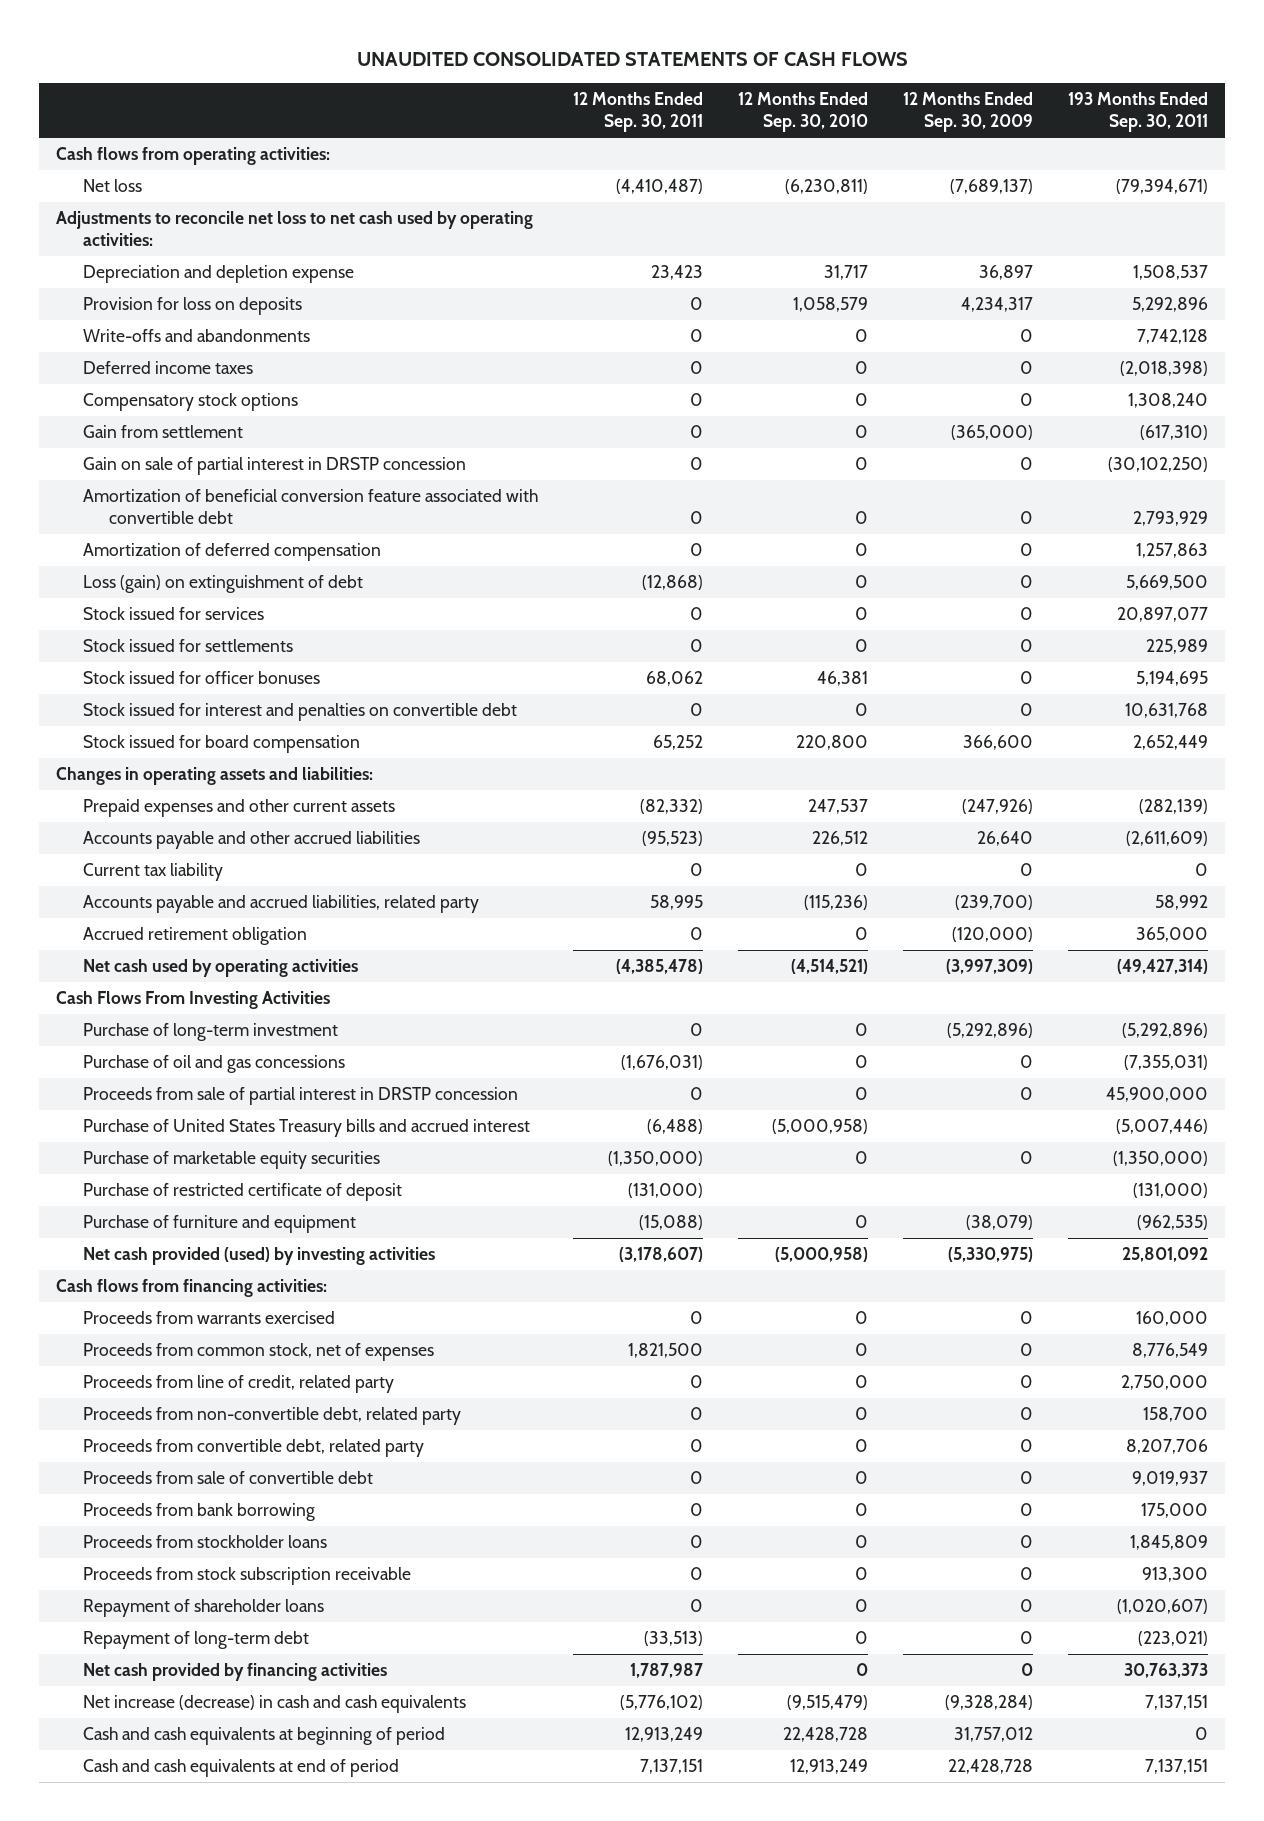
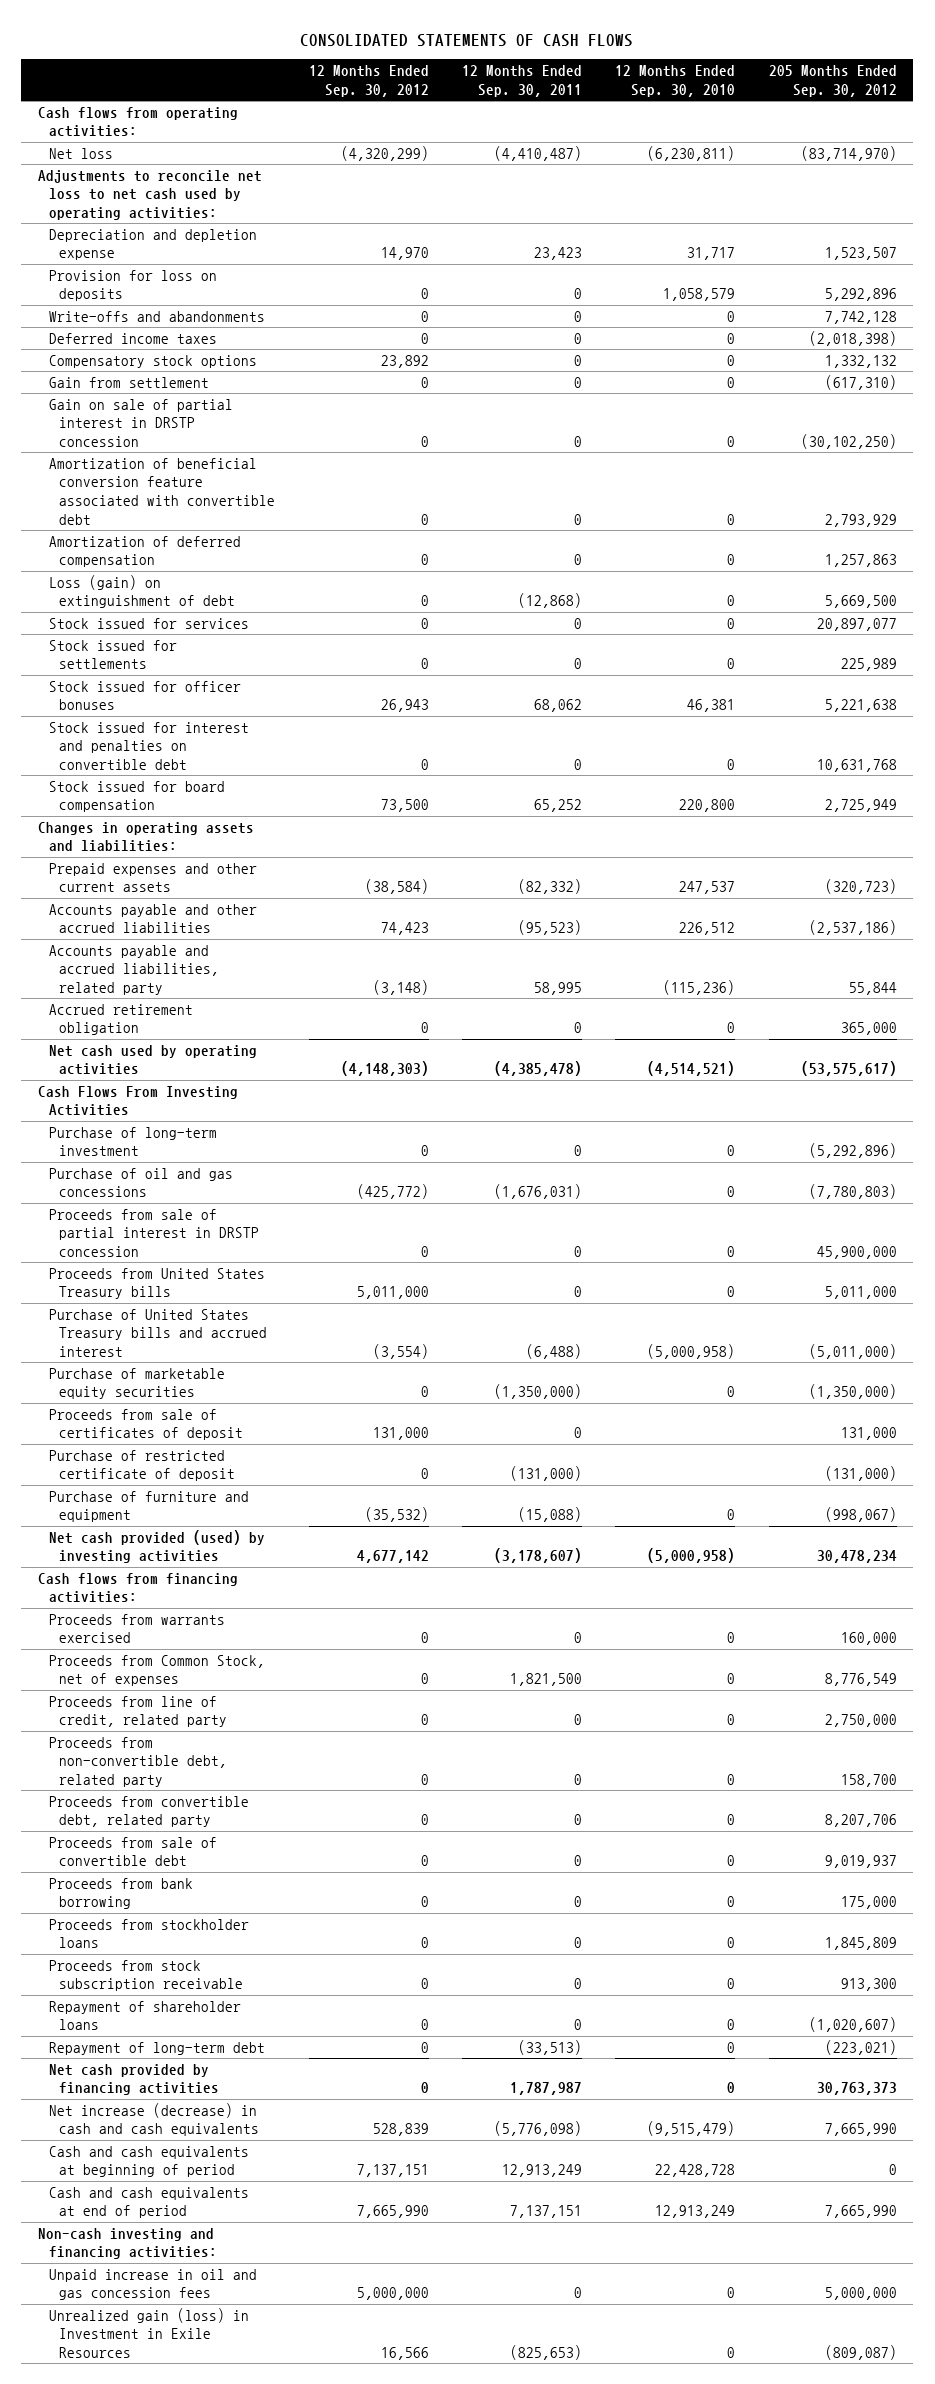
[356,51,908,66] UNAUDITED CONSOLIDATED STATEMENTS OF CASH FLOWS -> [300,33,634,47] CONSOLIDATED STATEMENTS OF CASH FLOWS
[902,92,1033,133] 12 Months Ended Sep. 30, 2009 -> none
[1067,92,1208,133] 193 Months Ended Sep. 30, 2011 -> none
none -> [308,65,429,97] 12 Months Ended Sep. 30, 2012
none -> [768,65,897,97] 205 Months Ended Sep. 30, 2012
[82,863,223,882] Current tax liability -> none
none -> [48,1267,265,1300] Proceeds from United States Treasury bills
none -> [48,1408,244,1441] Proceeds from sale of certificates of deposit
[82,1343,434,1362] Proceeds from common stock, net of expenses -> [48,1654,265,1687] Proceeds from Common Stock, net of expenses
[619,1695,703,1711] (5,776,102) -> [493,2121,582,2137] (5,776,098)
none -> [38,2227,217,2260] Non-cash investing and financing activities:
none -> [48,2268,257,2301] Unpaid increase in oil and gas concession fees
none -> [48,2307,249,2358] Unrealized gain (loss) in Investment in Exile Resources

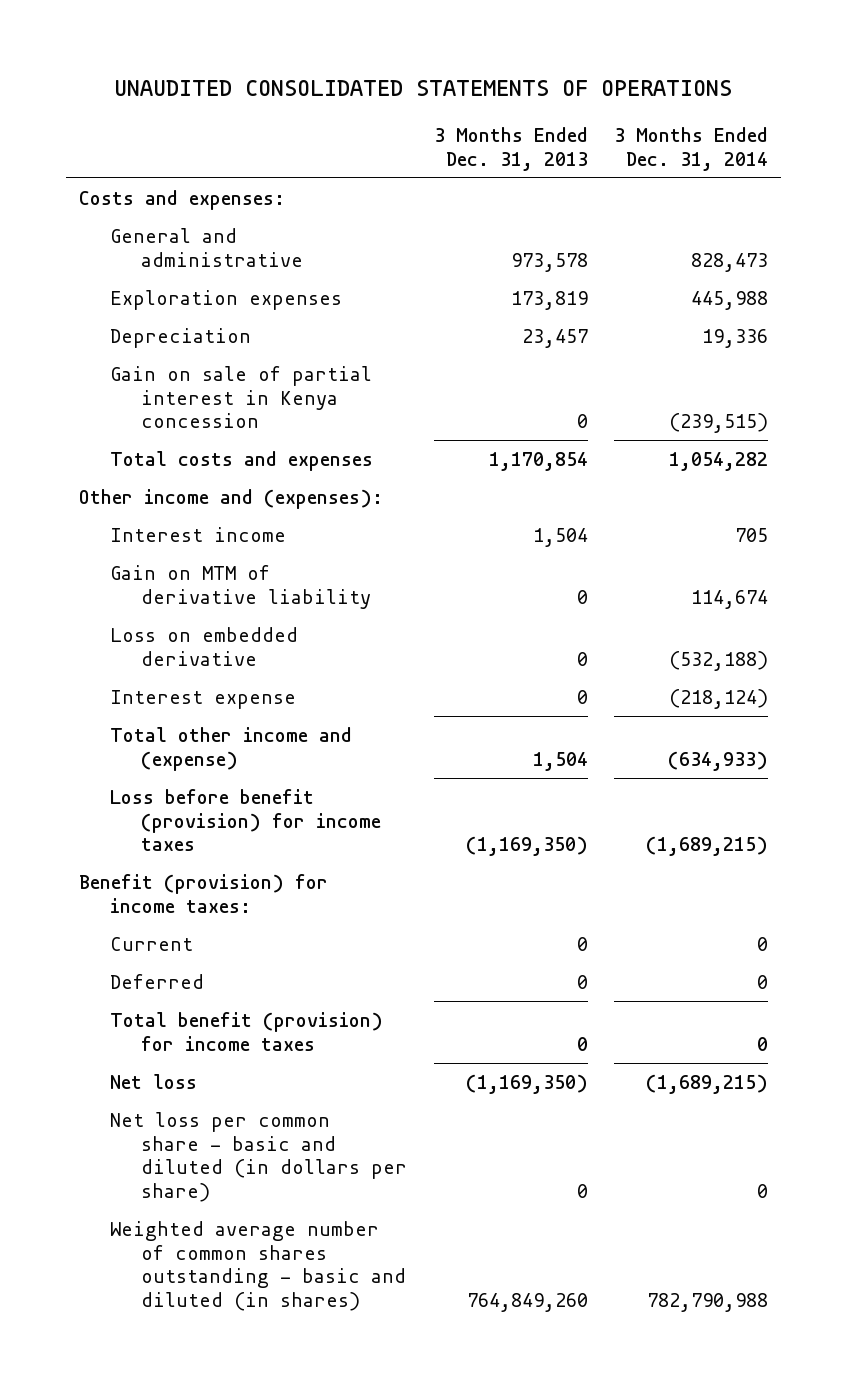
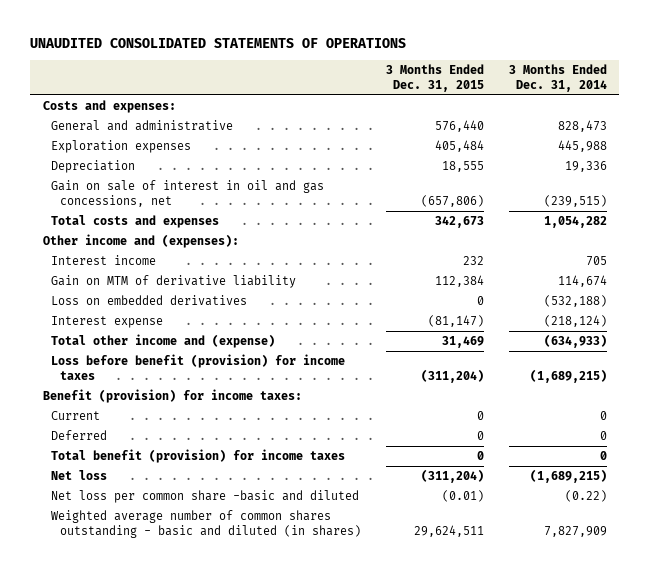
[433,126,588,171] 3 Months Ended Dec. 31, 2013 -> none
none -> [385,63,484,92] 3 Months Ended Dec. 31, 2015
[109,365,372,429] Gain on sale of partial interest in Kenya concession -> [51,180,325,208] Gain on sale of interest in oil and gas concessions, net
[109,626,298,666] Loss on embedded derivative -> [51,295,248,307] Loss on embedded derivatives
[109,1111,408,1203] Net loss per common share - basic and diluted (in dollars per share) -> [51,490,360,504] Net loss per common share -basic and diluted
[757,1184,769,1199] 0 -> [564,490,607,503] (0.22)
[647,1293,769,1313] 782,790,988 -> [543,526,607,538] 7,827,909

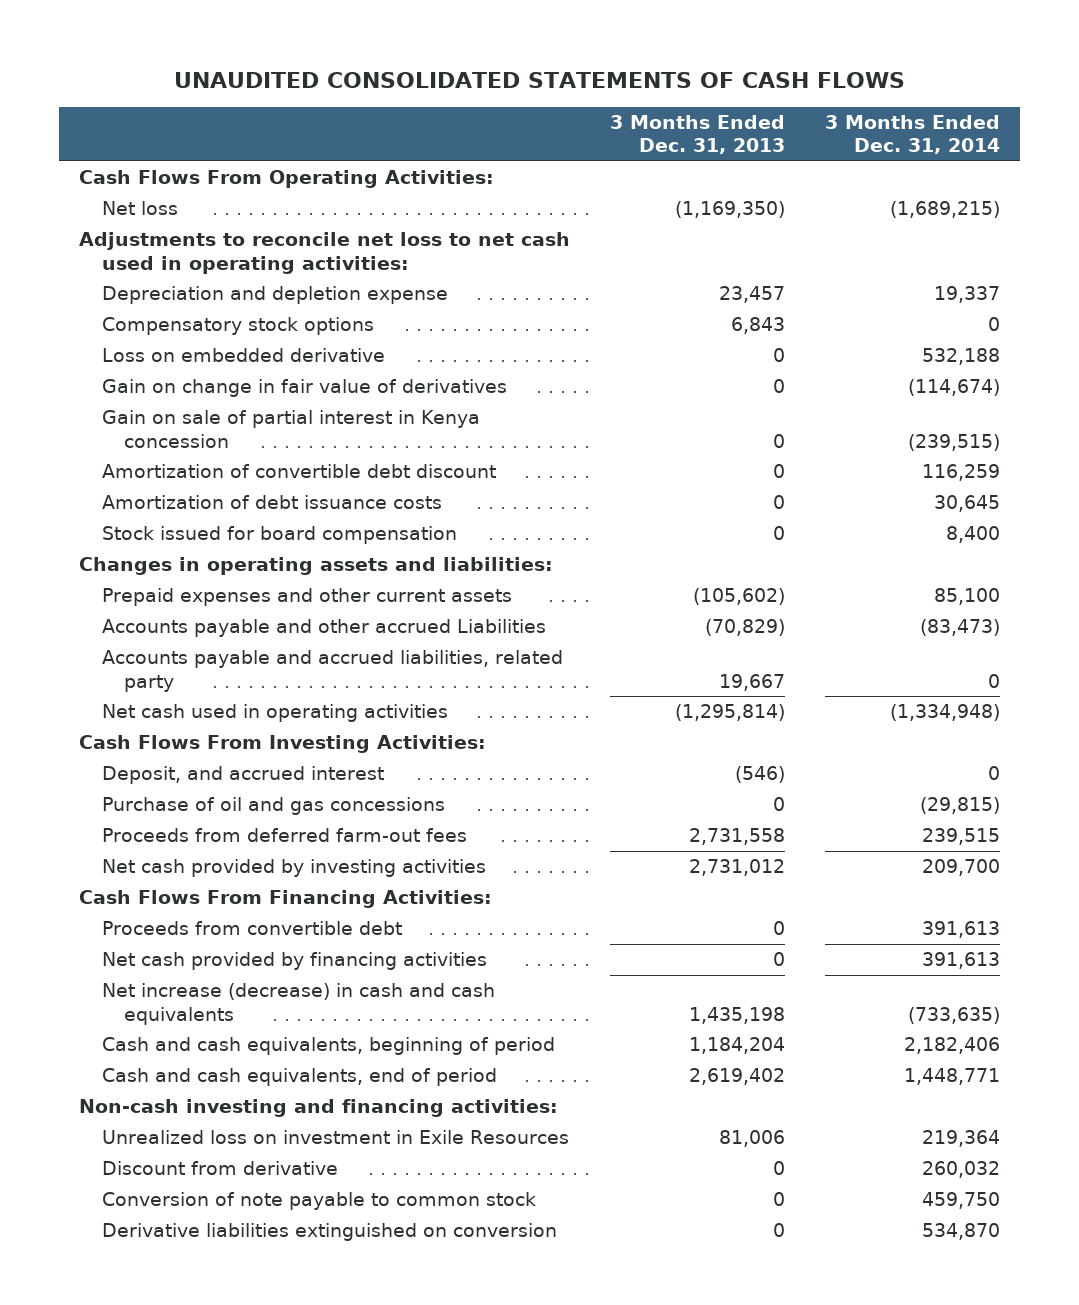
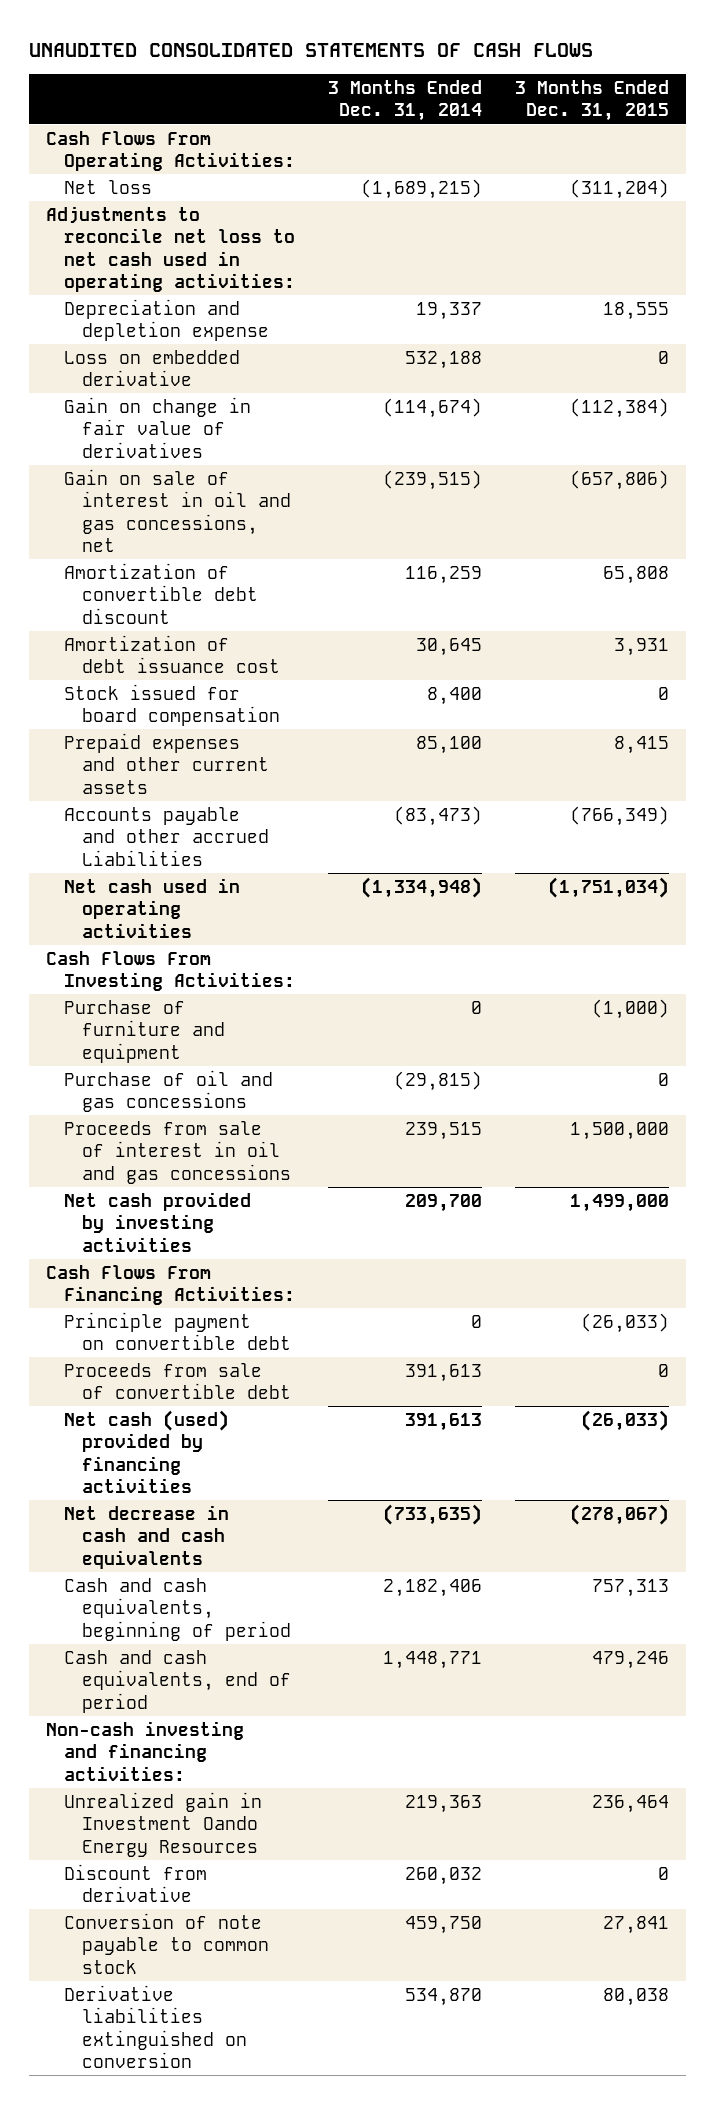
[609,114,785,155] 3 Months Ended Dec. 31, 2013 -> none
none -> [515,79,670,122] 3 Months Ended Dec. 31, 2015
[101,317,374,336] Compensatory stock options -> none
[101,410,480,448] Gain on sale of partial interest in Kenya concession -> [63,468,291,553] Gain on sale of interest in oil and gas concessions, net
[101,495,442,510] Amortization of debt issuance costs -> [63,634,280,674] Amortization of debt issuance cost
[78,557,553,576] Changes in operating assets and liabilities: -> none
[101,650,563,692] Accounts payable and accrued liabilities, related party -> none
[101,766,384,785] Deposit, and accrued interest -> none
none -> [63,999,225,1063] Purchase of furniture and equipment
[101,828,467,843] Proceeds from deferred farm-out fees -> [63,1120,291,1184] Proceeds from sale of interest in oil and gas concessions
none -> [63,1311,291,1351] Principle payment on convertible debt
[101,921,402,936] Proceeds from convertible debt -> [63,1362,291,1400] Proceeds from sale of convertible debt
[101,952,487,971] Net cash provided by financing activities -> [63,1409,229,1494] Net cash (used) provided by financing activities
[101,983,495,1025] Net increase (decrease) in cash and cash equivalents -> [63,1504,229,1569] Net decrease in cash and cash equivalents
[101,1130,569,1145] Unrealized loss on investment in Exile Resources -> [63,1791,262,1857] Unrealized gain in Investment Oando Energy Resources
[921,1130,1000,1148] 219,364 -> [405,1794,483,1813] 219,363

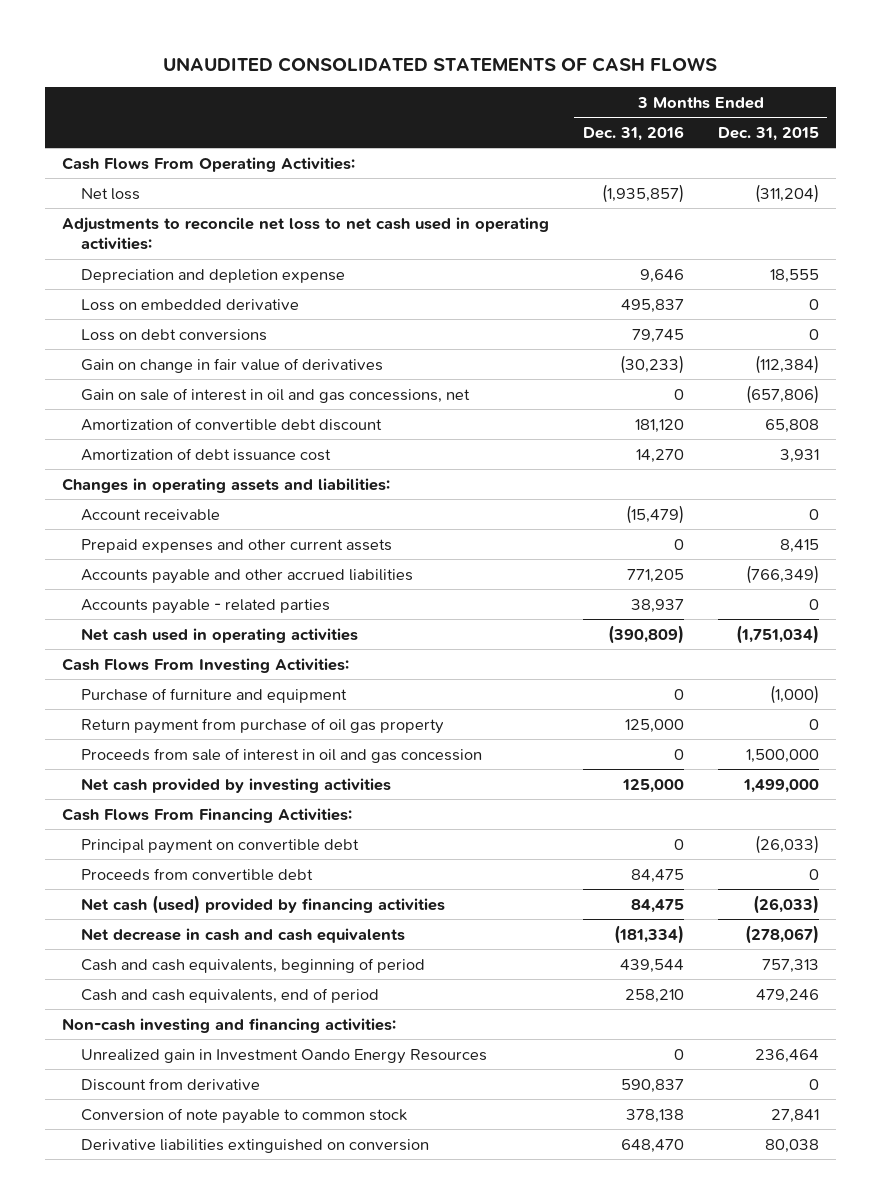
[328,79,483,122] 3 Months Ended Dec. 31, 2014 -> none
none -> [582,125,684,141] Dec. 31, 2016
none -> [81,328,268,341] Loss on debt conversions
[63,683,280,727] Stock issued for board compensation -> none
none -> [61,477,390,493] Changes in operating assets and liabilities:
none -> [81,508,221,521] Account receivable
[63,806,269,866] Accounts payable and other accrued Liabilities -> [81,568,414,584] Accounts payable and other accrued liabilities
none -> [81,598,331,614] Accounts payable - related parties
[63,1069,273,1113] Purchase of oil and gas concessions -> none
none -> [81,717,445,734] Return payment from purchase of oil gas property
[63,1120,291,1184] Proceeds from sale of interest in oil and gas concessions -> [81,747,483,763] Proceeds from sale of interest in oil and gas concession
[63,1311,291,1351] Principle payment on convertible debt -> [81,838,360,854] Principal payment on convertible debt
[63,1362,291,1400] Proceeds from sale of convertible debt -> [81,867,314,881] Proceeds from convertible debt

